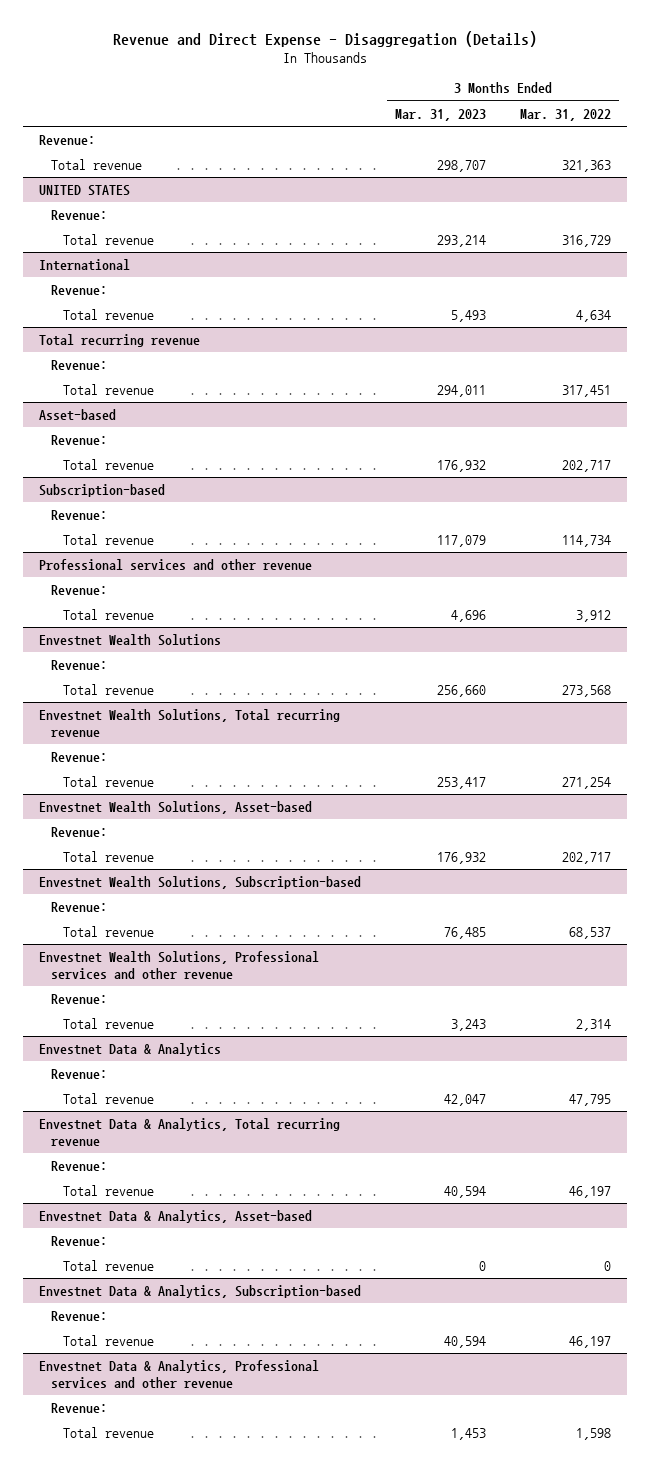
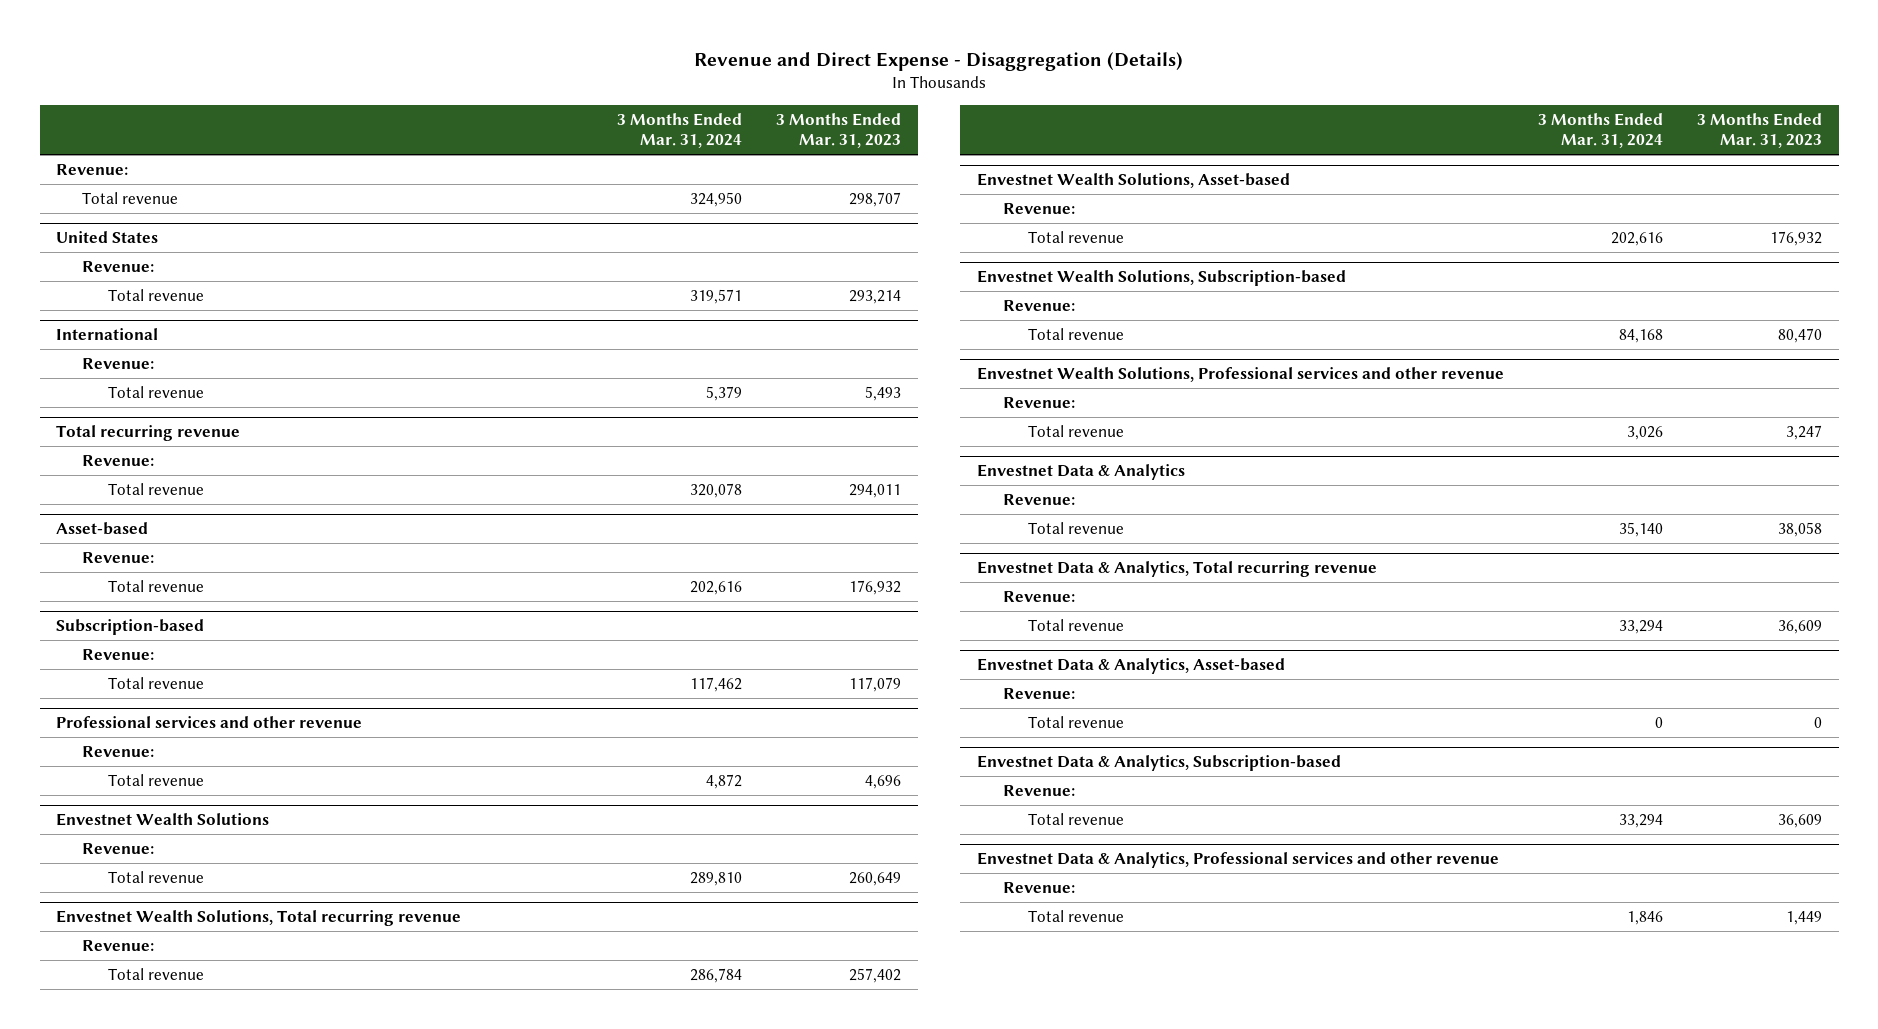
[519,108,611,121] Mar. 31, 2022 -> none
none -> [617,112,743,149] 3 Months Ended Mar. 31, 2024
[39,185,131,197] UNITED STATES -> [56,231,159,244] United States
[436,685,486,698] 256,660 -> [849,871,902,886] 260,649
[436,777,486,790] 253,417 -> [849,967,902,983] 257,402
[443,927,486,940] 76,485 -> [1777,327,1822,343] 80,470
[450,1019,486,1032] 3,243 -> [1785,424,1822,440] 3,247
[443,1094,486,1107] 42,047 -> [1777,521,1822,537] 38,058
[443,1186,486,1199] 40,594 -> [1777,619,1822,634] 36,609
[443,1336,486,1349] 40,594 -> [1777,813,1822,828] 36,609
[450,1428,486,1441] 1,453 -> [1785,910,1822,925] 1,449

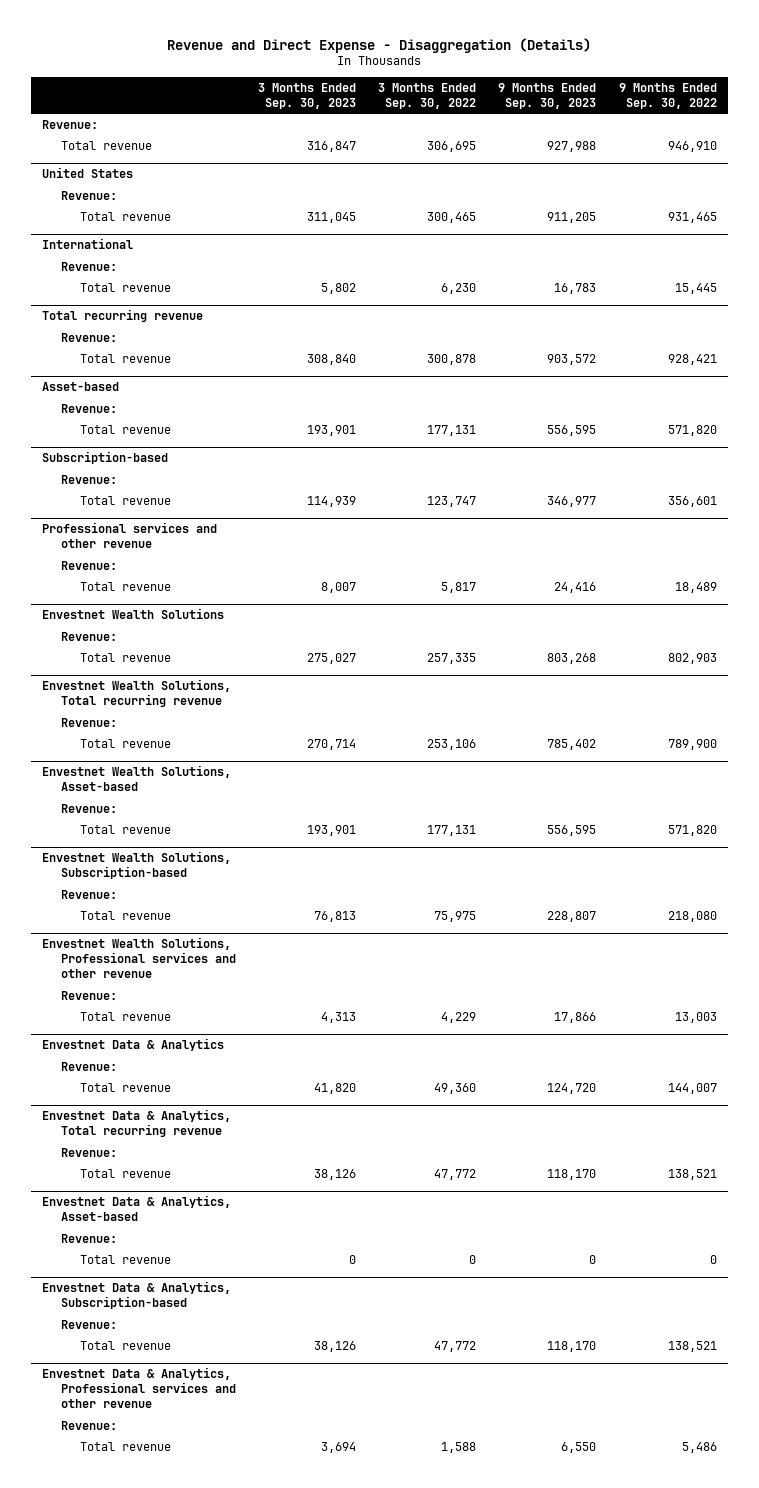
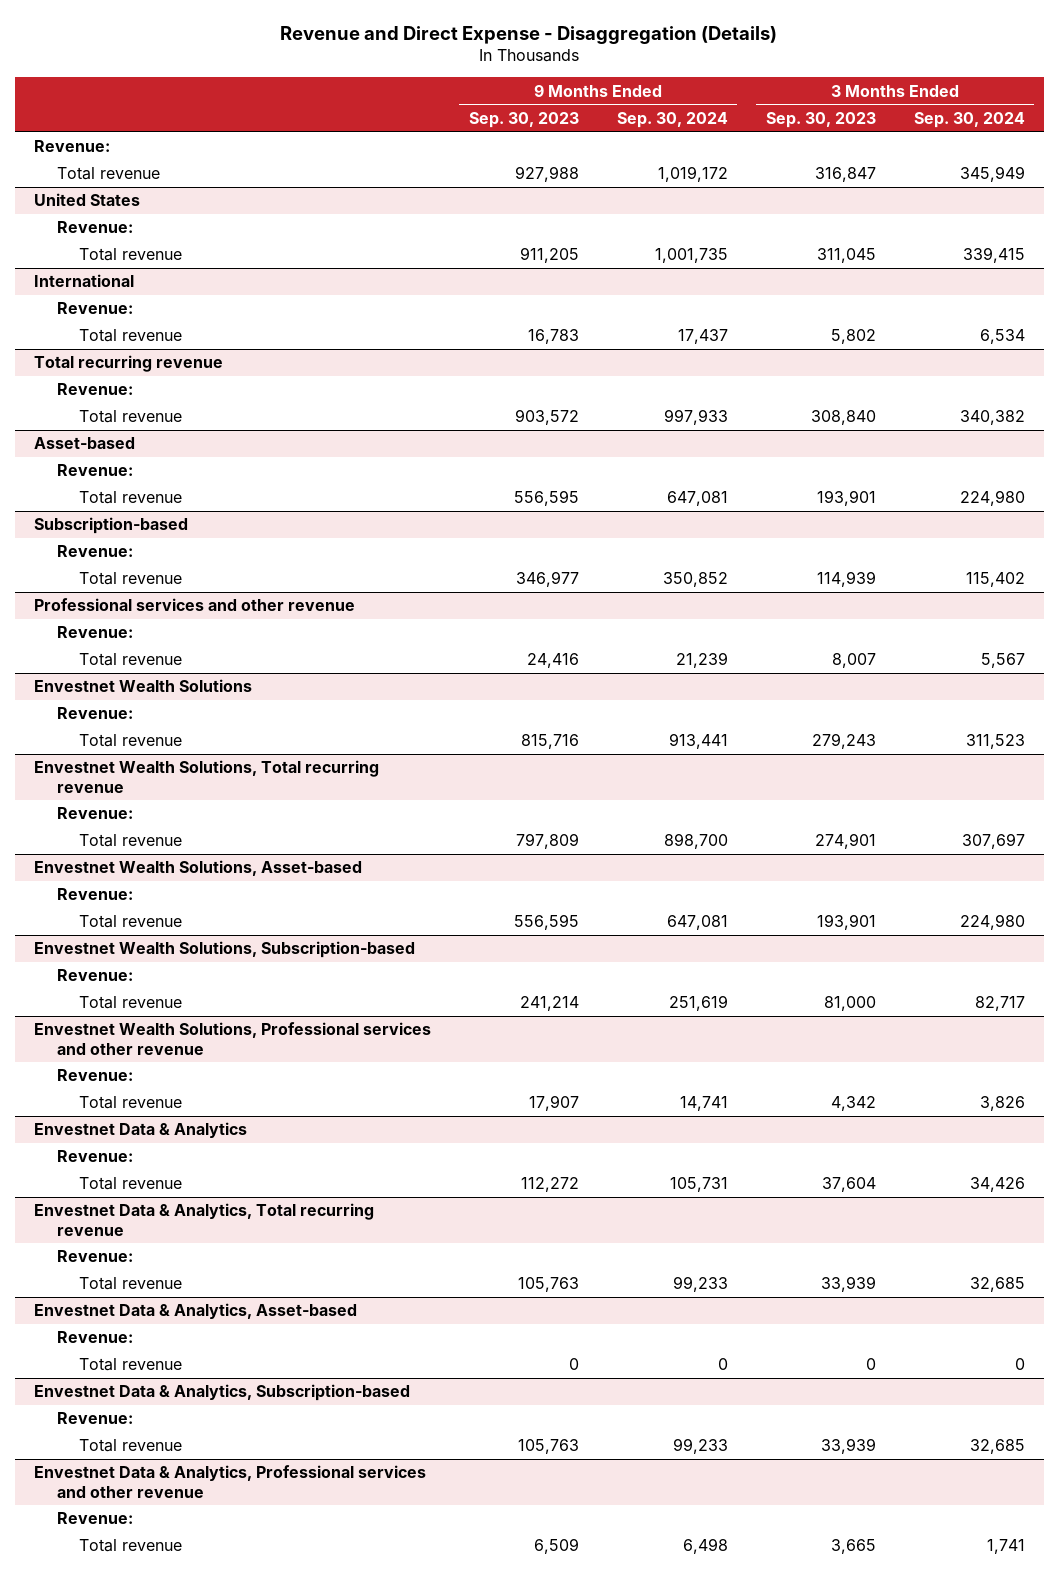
[378,83,477,110] 3 Months Ended Sep. 30, 2022 -> none
[618,83,717,110] 9 Months Ended Sep. 30, 2022 -> none
none -> [616,111,728,128] Sep. 30, 2024
none -> [913,111,1025,128] Sep. 30, 2024
[307,652,357,664] 275,027 -> [811,733,876,750] 279,243
[547,652,597,664] 803,268 -> [520,734,579,750] 815,716
[307,738,357,750] 270,714 -> [814,833,876,850] 274,901
[547,738,597,750] 785,402 -> [515,833,579,850] 797,809
[314,910,357,922] 76,813 -> [823,996,876,1012] 81,000
[547,910,597,922] 228,807 -> [519,996,579,1012] 241,214
[321,1011,357,1023] 4,313 -> [830,1096,876,1112] 4,342
[554,1011,597,1023] 17,866 -> [528,1095,579,1112] 17,907
[314,1082,357,1094] 41,820 -> [821,1177,876,1193] 37,604
[547,1082,597,1094] 124,720 -> [520,1177,579,1193] 112,272
[314,1168,357,1180] 38,126 -> [820,1276,876,1293] 33,939
[547,1168,597,1180] 118,170 -> [517,1277,579,1293] 105,763
[314,1340,357,1352] 38,126 -> [820,1438,876,1455] 33,939
[547,1340,597,1352] 118,170 -> [517,1439,579,1455] 105,763
[321,1441,357,1453] 3,694 -> [830,1539,876,1555] 3,665
[561,1441,597,1453] 6,550 -> [533,1538,579,1555] 6,509

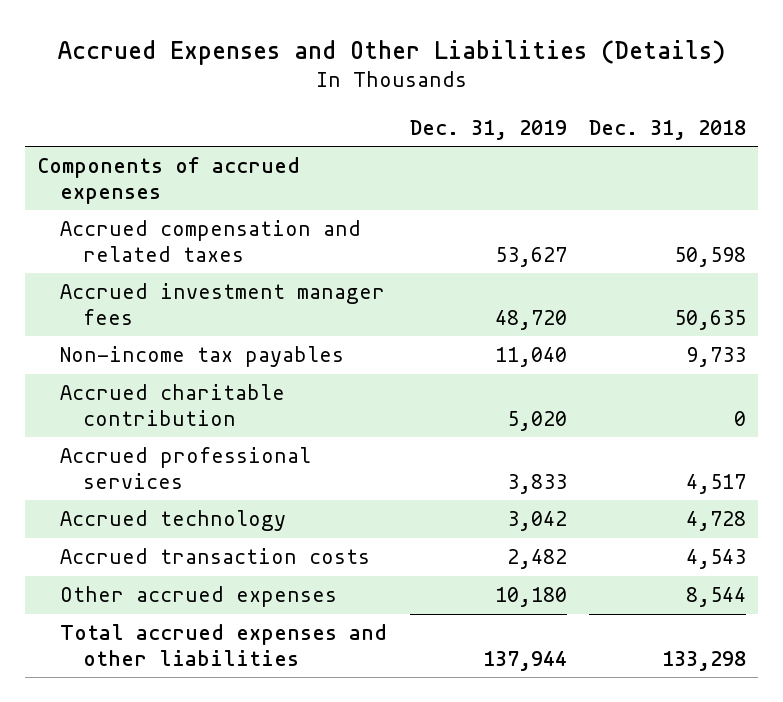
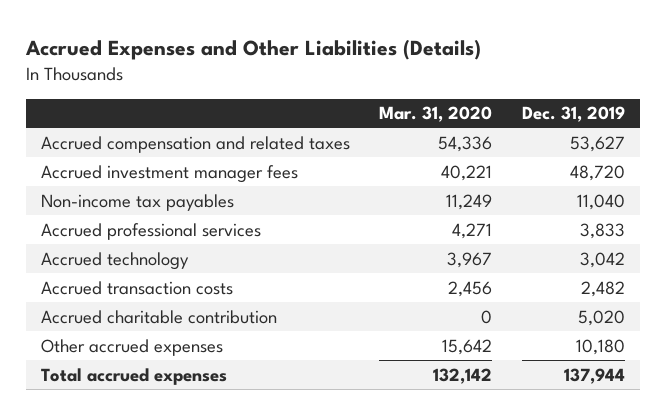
[589,120,747,141] Dec. 31, 2018 -> none
none -> [379,106,493,123] Mar. 31, 2020
[36,157,300,204] Components of accrued expenses -> none
[59,384,285,426] Accrued charitable contribution -> [40,309,277,324] Accrued charitable contribution
[59,624,387,666] Total accrued expenses and other liabilities -> [40,367,227,385] Total accrued expenses

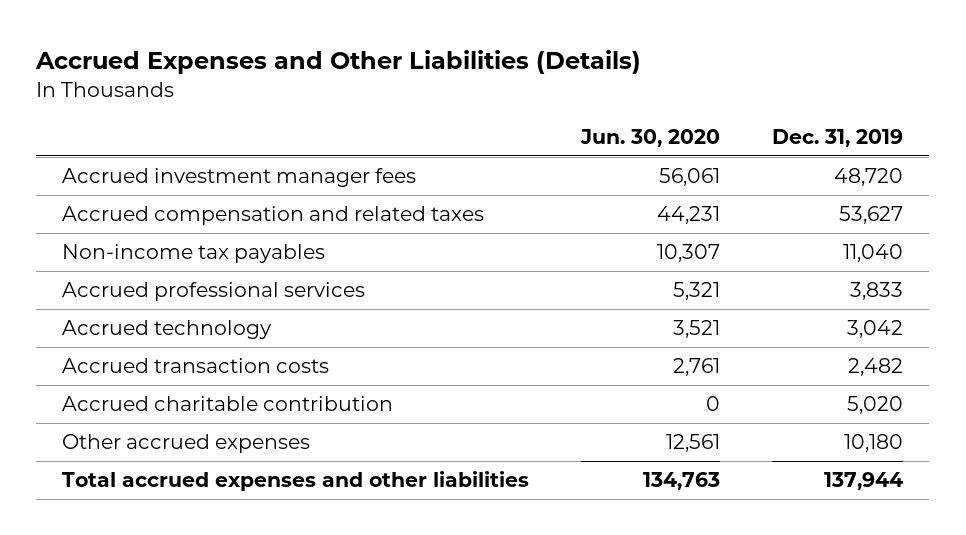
[379,106,493,123] Mar. 31, 2020 -> none
none -> [580,128,721,147] Jun. 30, 2020
[40,135,350,153] Accrued compensation and related taxes -> [62,206,485,226] Accrued compensation and related taxes
[40,367,227,385] Total accrued expenses -> [62,471,530,492] Total accrued expenses and other liabilities

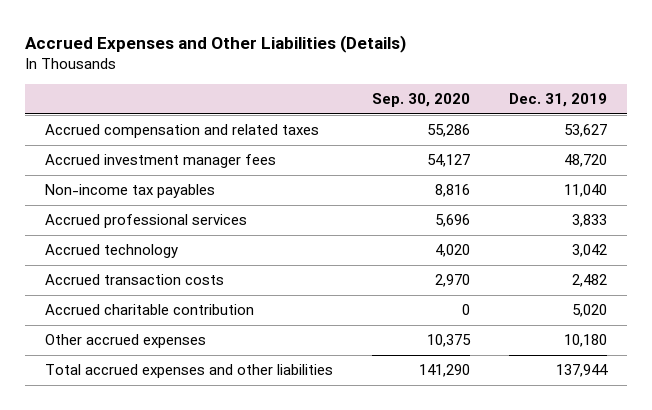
[580,128,721,147] Jun. 30, 2020 -> none
none -> [372,93,471,108] Sep. 30, 2020
[62,168,417,188] Accrued investment manager fees -> [45,154,277,169] Accrued investment manager fees

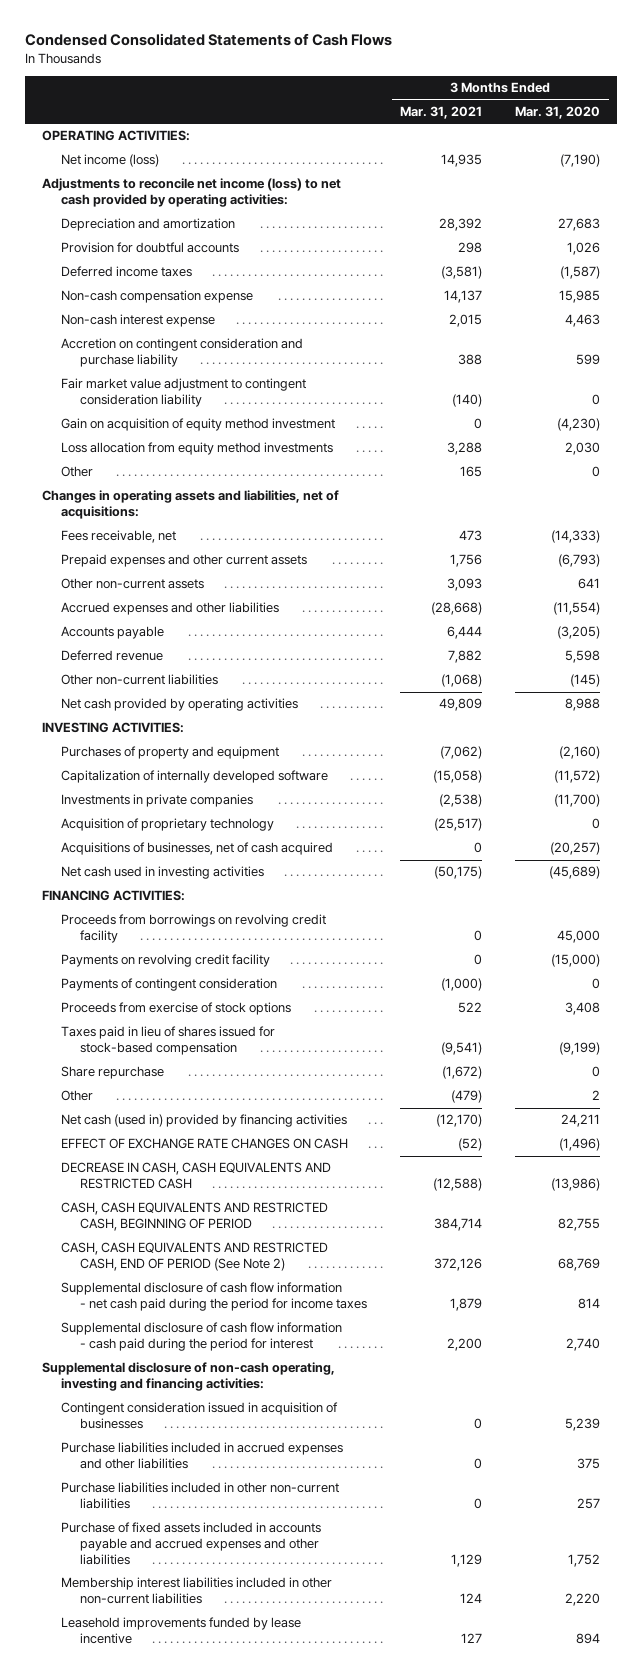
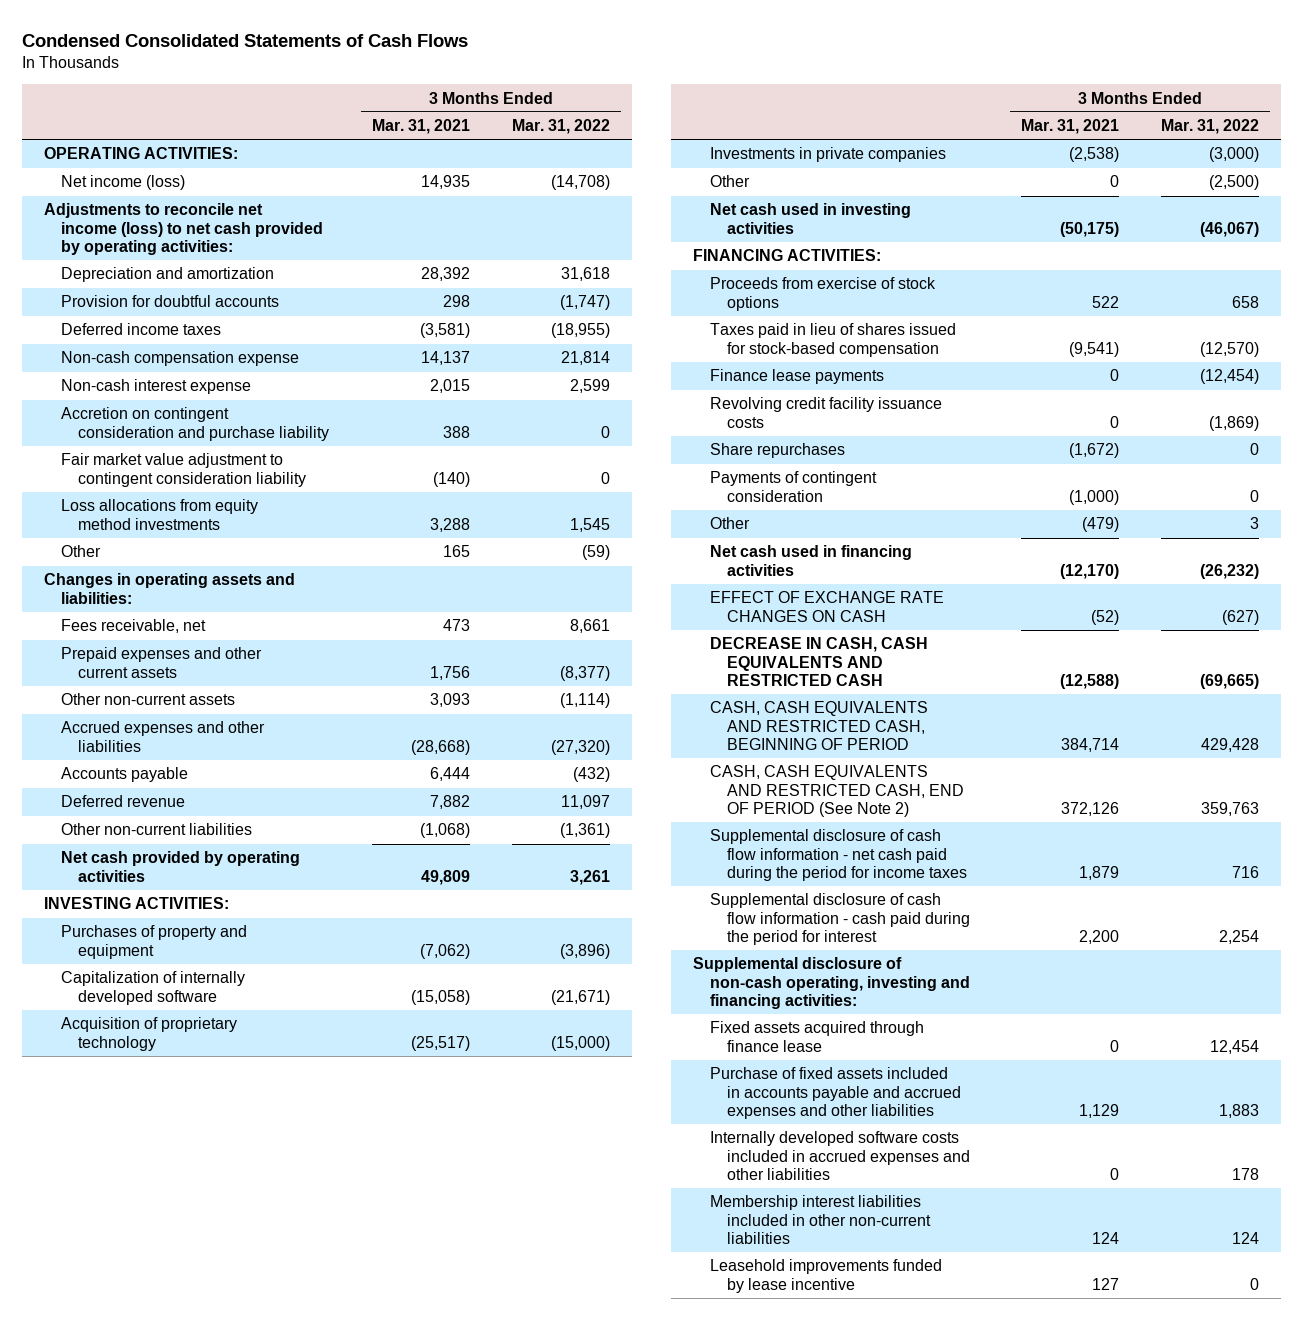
[515,105,601,119] Mar. 31, 2020 -> none
none -> [512,119,611,135] Mar. 31, 2022
[60,418,335,432] Gain on acquisition of equity method investment -> none
[60,442,333,456] Loss allocation from equity method investments -> [60,499,258,530] Loss allocations from equity method investments
[41,490,339,520] Changes in operating assets and liabilities, net of acquisitions: -> [43,573,295,604] Changes in operating assets and liabilities:
[60,842,333,856] Acquisitions of businesses, net of cash acquired -> none
[60,794,253,808] Investments in private companies -> [709,147,946,163] Investments in private companies
none -> [709,175,750,188] Other
[60,914,326,944] Proceeds from borrowings on revolving credit facility -> none
[60,954,270,968] Payments on revolving credit facility -> none
none -> [709,369,884,385] Finance lease payments
none -> [709,397,942,428] Revolving credit facility issuance costs
[60,1066,164,1080] Share repurchase -> [709,443,845,459] Share repurchases
[60,978,277,992] Payments of contingent consideration -> [709,471,877,502] Payments of contingent consideration
[60,1114,347,1128] Net cash (used in) provided by financing activities -> [709,545,912,576] Net cash used in financing activities
[60,1402,338,1430] Contingent consideration issued in acquisition of businesses -> none
[60,1442,343,1470] Purchase liabilities included in accrued expenses and other liabilities -> none
[60,1482,339,1510] Purchase liabilities included in other non-current liabilities -> none
none -> [709,1021,924,1052] Fixed assets acquired through finance lease
none -> [709,1131,971,1181] Internally developed software costs included in accrued expenses and other liabilities

